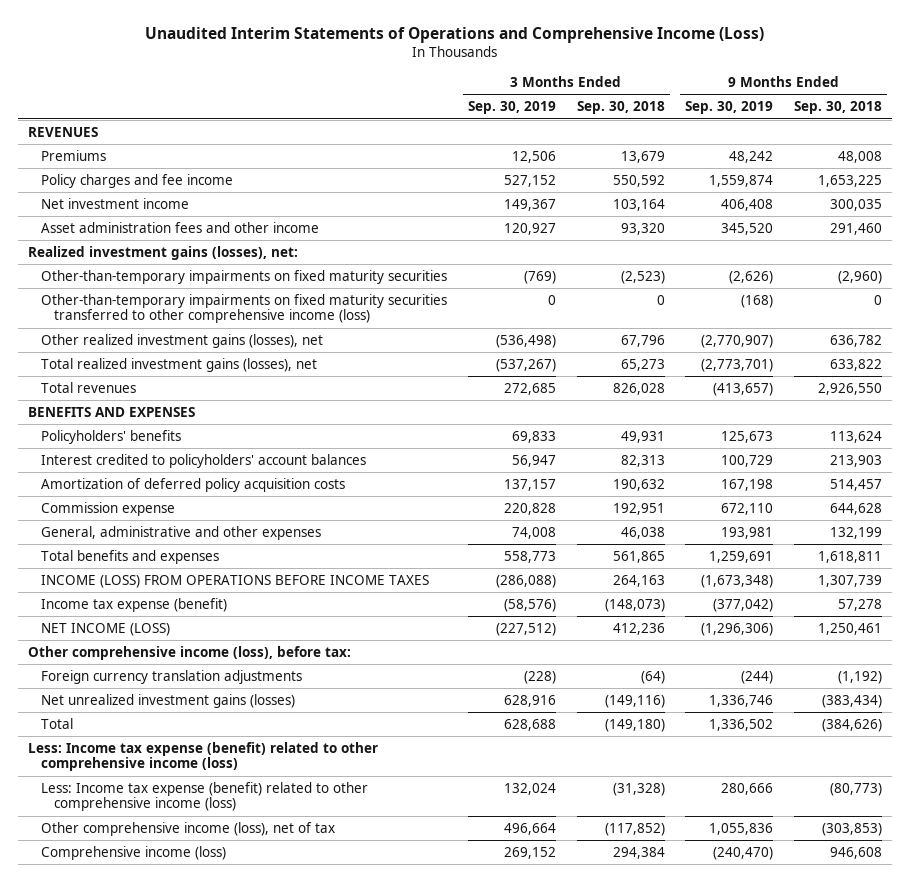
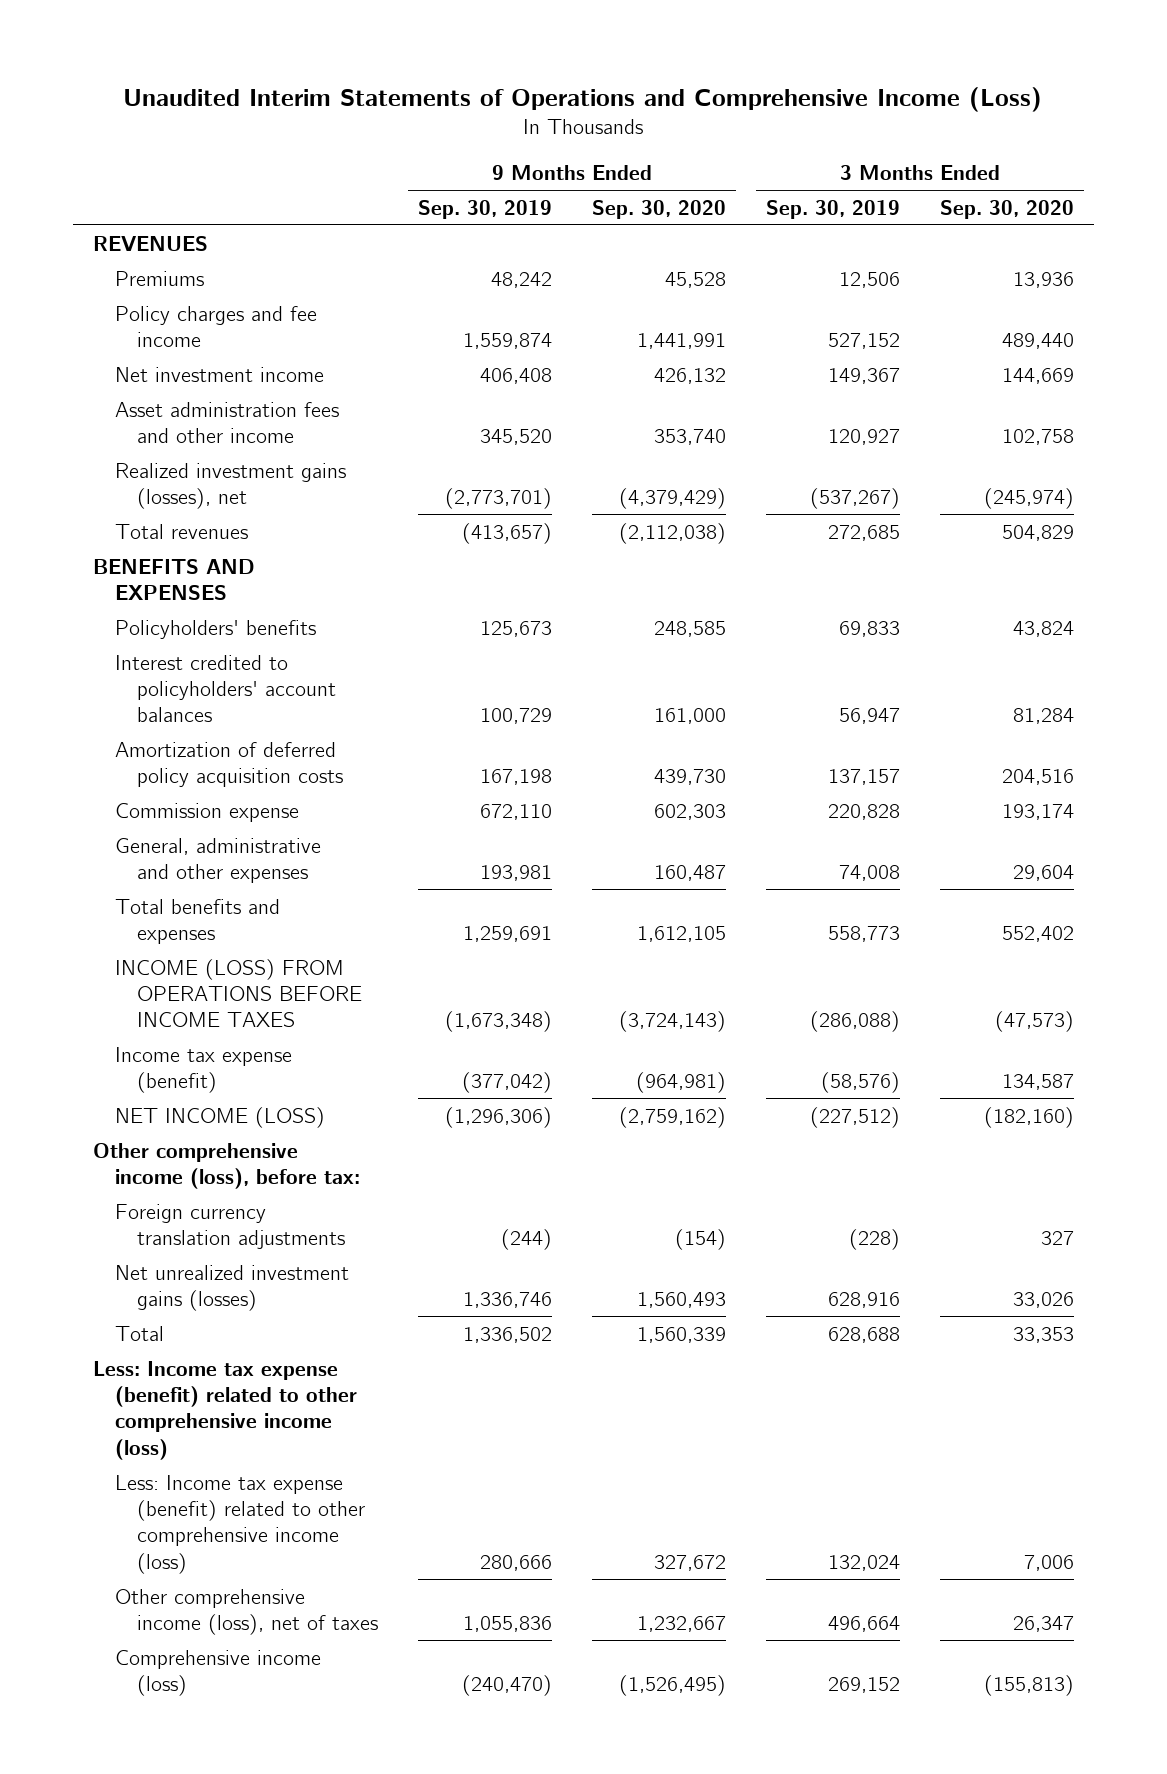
[576,101,665,115] Sep. 30, 2018 -> none
[793,101,882,115] Sep. 30, 2018 -> none
none -> [591,199,726,219] Sep. 30, 2020
none -> [939,199,1074,219] Sep. 30, 2020
[28,245,299,260] Realized investment gains (losses), net: -> none
[41,269,448,284] Other-than-temporary impairments on fixed maturity securities -> none
[41,293,448,324] Other-than-temporary impairments on fixed maturity securities transferred to other comprehensive income (loss) -> none
[41,333,324,348] Other realized investment gains (losses), net -> none
[41,357,318,372] Total realized investment gains (losses), net -> [114,462,346,509] Realized investment gains (losses), net
[41,821,336,836] Other comprehensive income (loss), net of tax -> [114,1588,378,1635] Other comprehensive income (loss), net of taxes

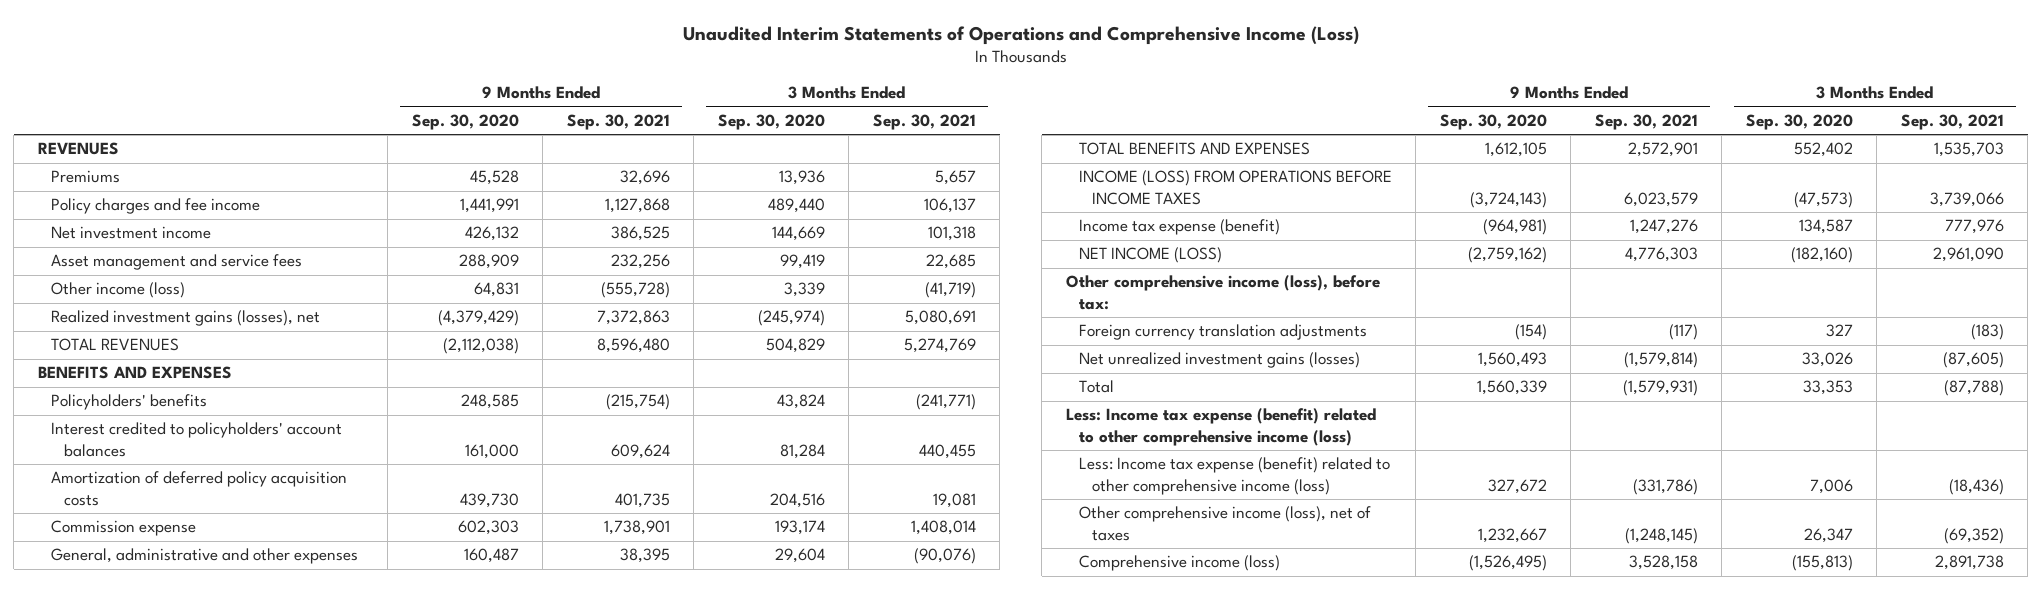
[417,199,552,219] Sep. 30, 2019 -> none
[765,199,900,219] Sep. 30, 2019 -> none
none -> [566,113,670,130] Sep. 30, 2021
none -> [872,113,976,130] Sep. 30, 2021
[114,401,339,443] Asset administration fees and other income -> none
none -> [50,254,302,271] Asset management and service fees
none -> [50,282,185,299] Other income (loss)
[114,523,248,539] Total revenues -> [50,338,179,352] TOTAL REVENUES
[114,898,280,944] Total benefits and expenses -> [1078,142,1310,156] TOTAL BENEFITS AND EXPENSES

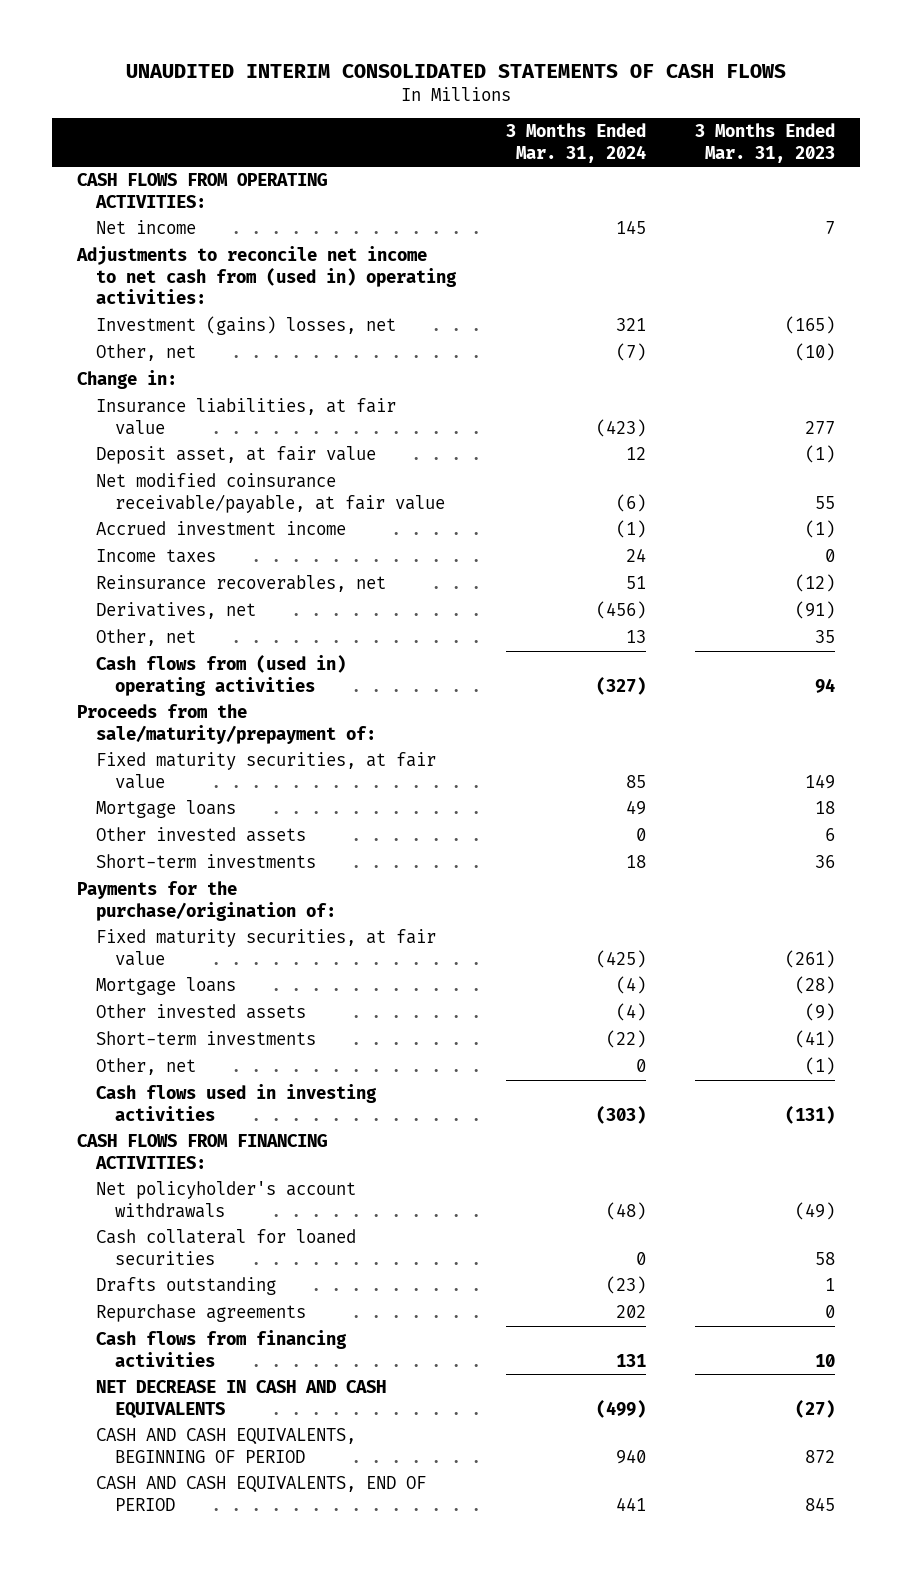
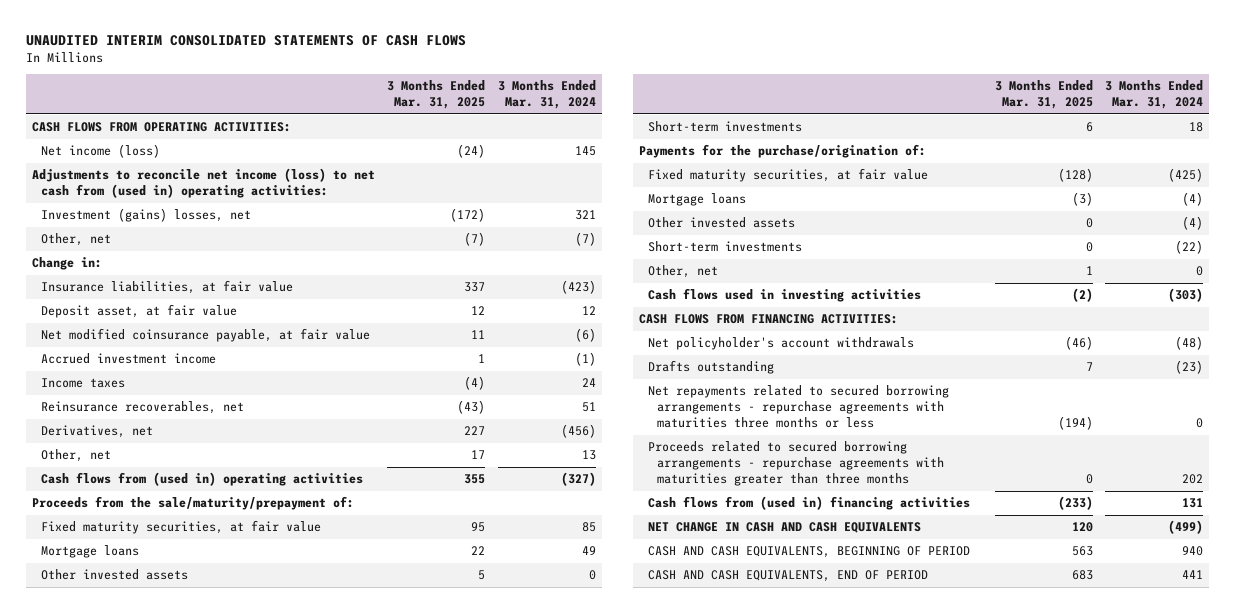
[695,123,836,163] 3 Months Ended Mar. 31, 2023 -> none
none -> [387,80,486,110] 3 Months Ended Mar. 31, 2025
[95,220,196,235] Net income -> [40,144,160,159] Net income (loss)
[75,246,457,305] Adjustments to reconcile net income to net cash from (used in) operating activities: -> [31,168,375,199] Adjustments to reconcile net income (loss) to net cash from (used in) operating activities:
[95,473,445,513] Net modified coinsurance receivable/payable, at fair value -> [40,328,370,343] Net modified coinsurance payable, at fair value
[95,1229,356,1265] Cash collateral for loaned securities -> none
[95,1304,306,1323] Repurchase agreements -> none
none -> [648,385,950,429] Net repayments related to secured borrowing arrangements - repurchase agreements with maturities three months or less
none -> [648,441,945,487] Proceeds related to secured borrowing arrangements - repurchase agreements with maturities greater than three months
[95,1330,347,1367] Cash flows from financing activities -> [648,496,971,511] Cash flows from (used in) financing activities
[95,1380,386,1418] NET DECREASE IN CASH AND CASH EQUIVALENTS -> [648,522,922,534] NET CHANGE IN CASH AND CASH EQUIVALENTS

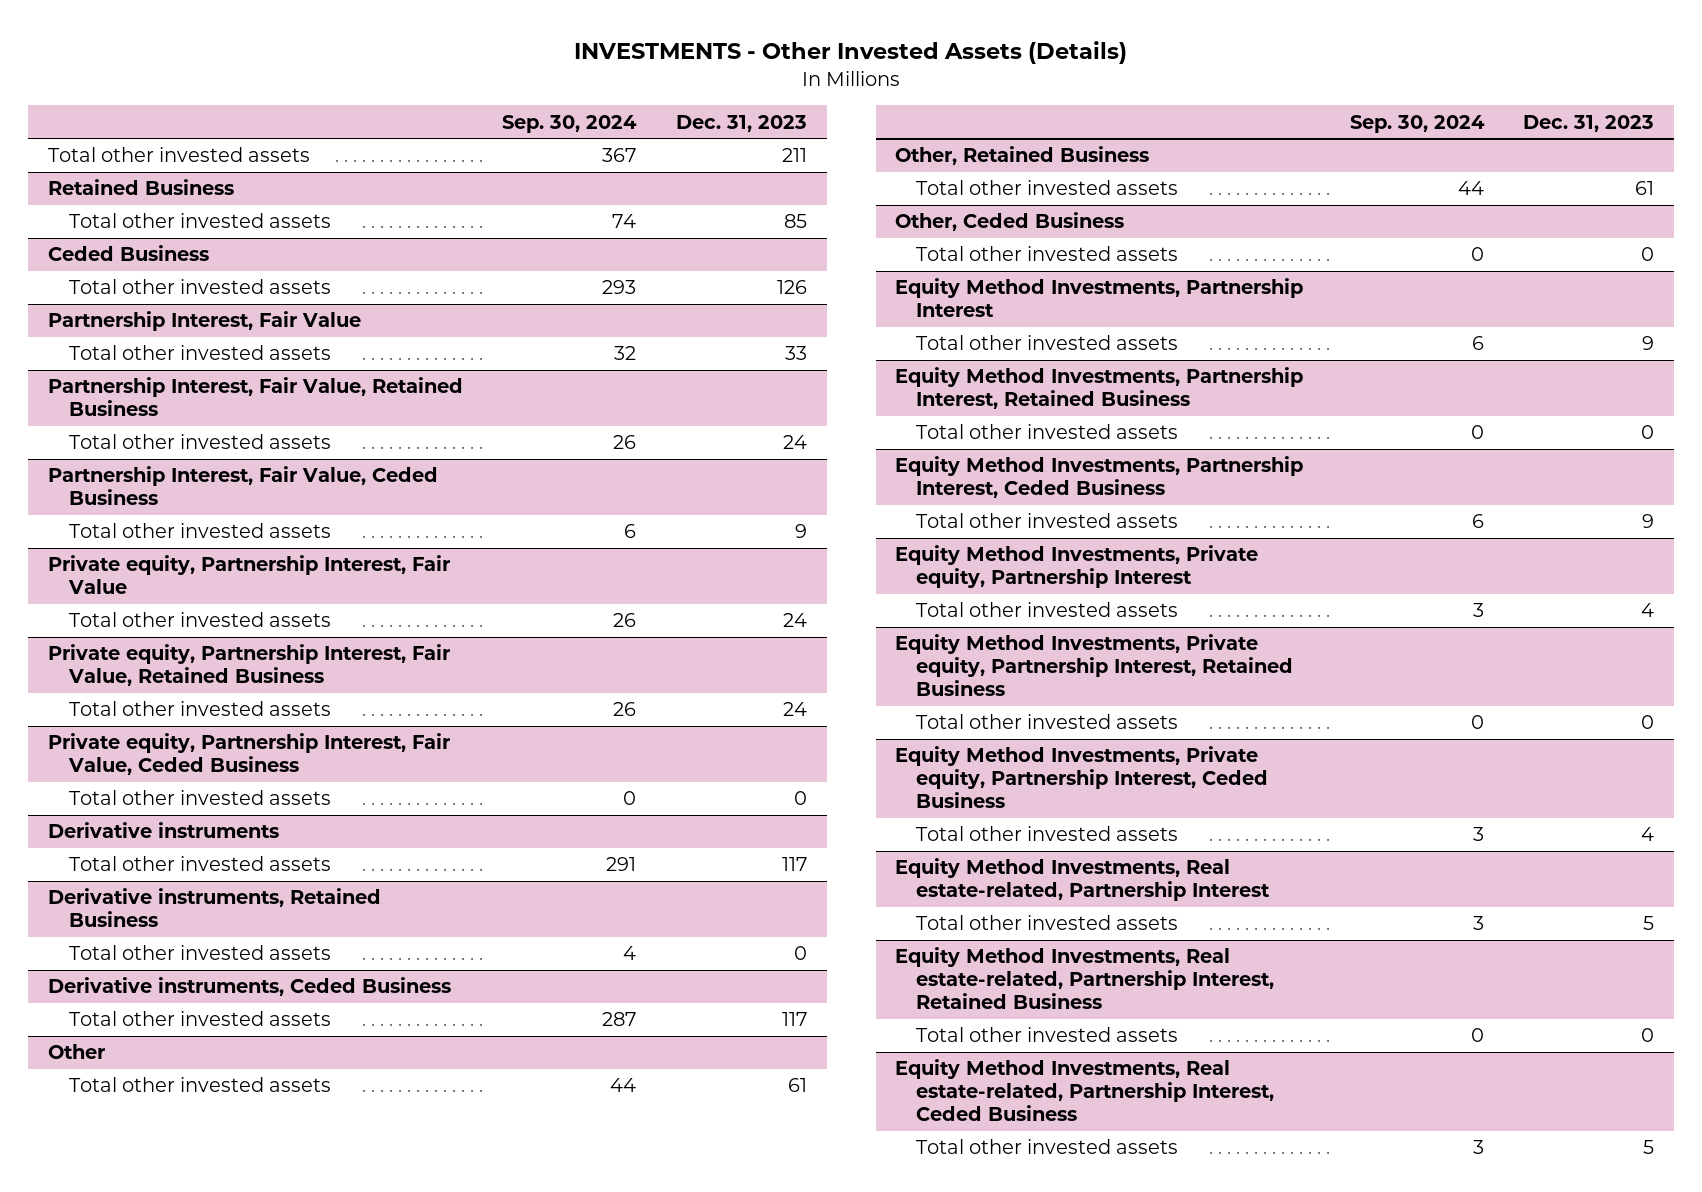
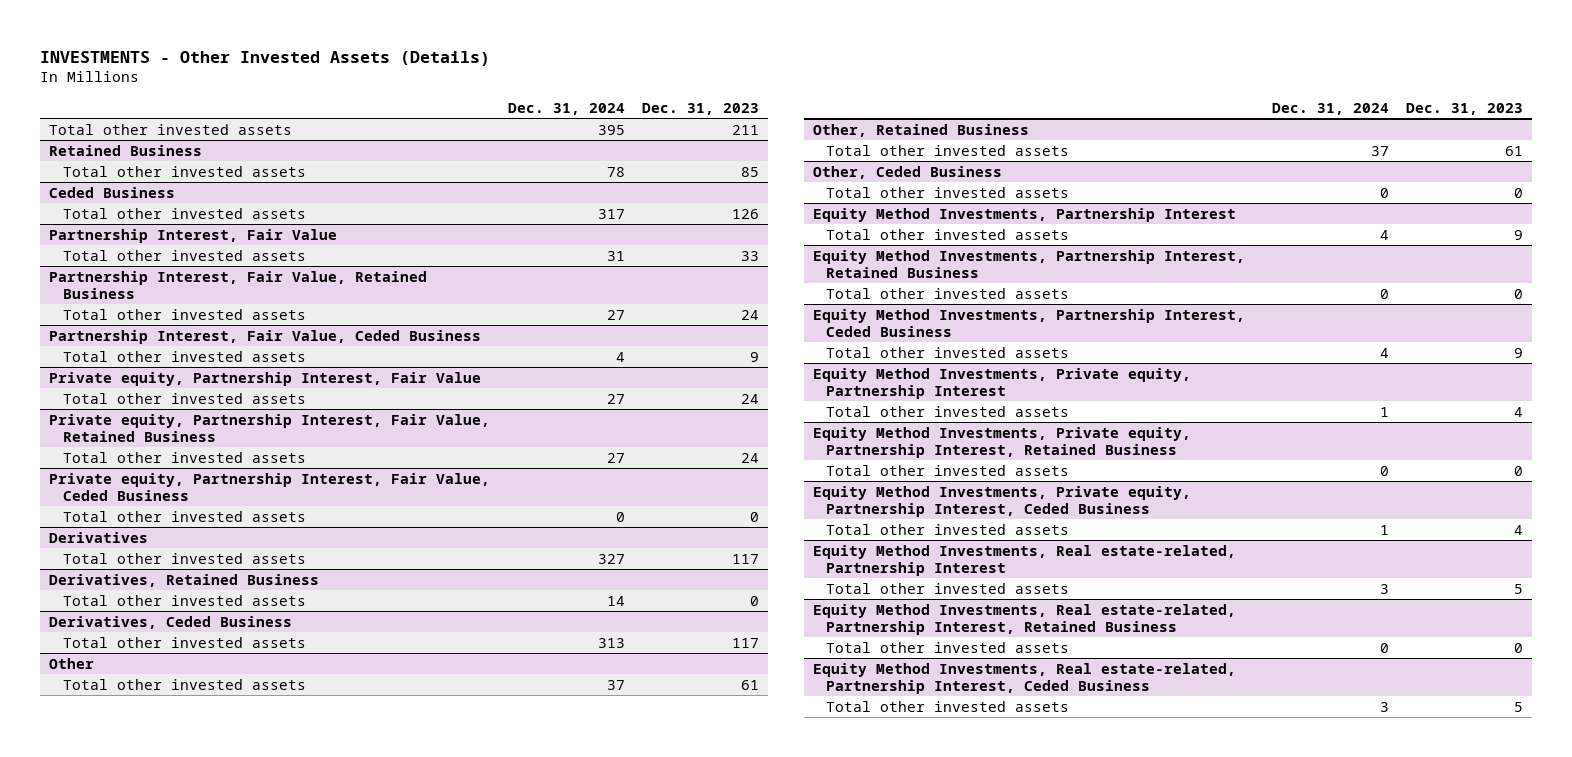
[502,114,638,133] Sep. 30, 2024 -> none
none -> [507,102,625,115] Dec. 31, 2024
[48,822,280,839] Derivative instruments -> [49,531,149,543] Derivatives
[48,888,382,928] Derivative instruments, Retained Business -> none
none -> [49,573,320,587] Derivatives, Retained Business
[48,977,452,997] Derivative instruments, Ceded Business -> none
none -> [49,615,293,629] Derivatives, Ceded Business

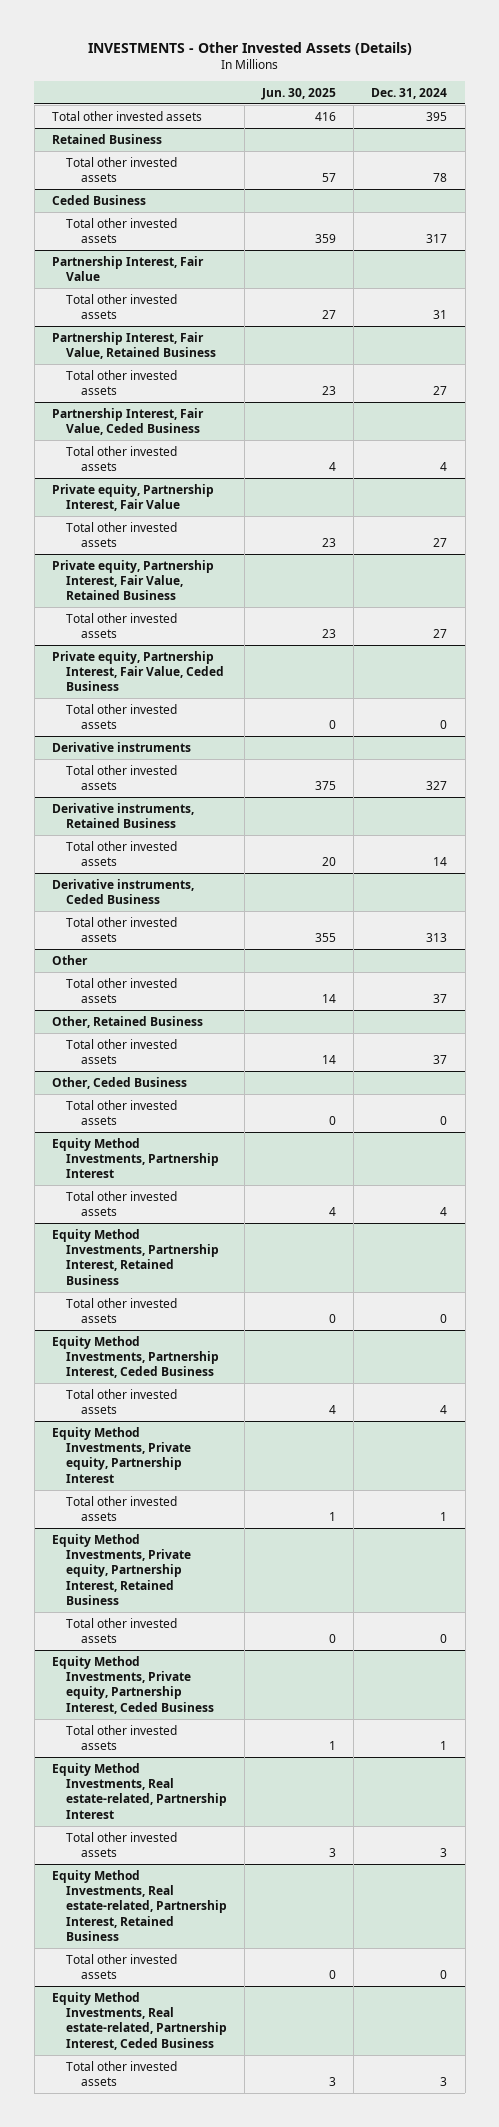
[642,102,760,115] Dec. 31, 2023 -> none
none -> [261,87,337,100] Jun. 30, 2025
[49,531,149,543] Derivatives -> [51,741,191,752] Derivative instruments
[49,573,320,587] Derivatives, Retained Business -> none
none -> [51,802,194,828] Derivative instruments, Retained Business
[49,615,293,629] Derivatives, Ceded Business -> none
none -> [51,878,194,904] Derivative instruments, Ceded Business

